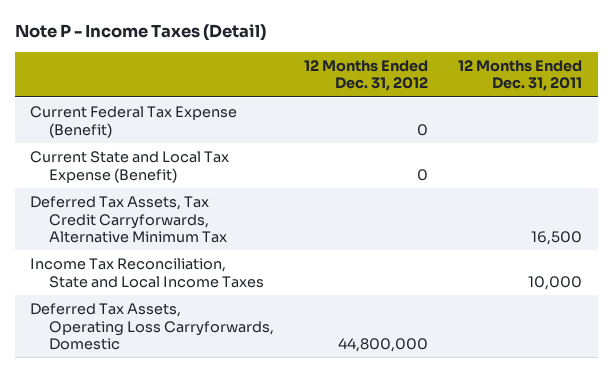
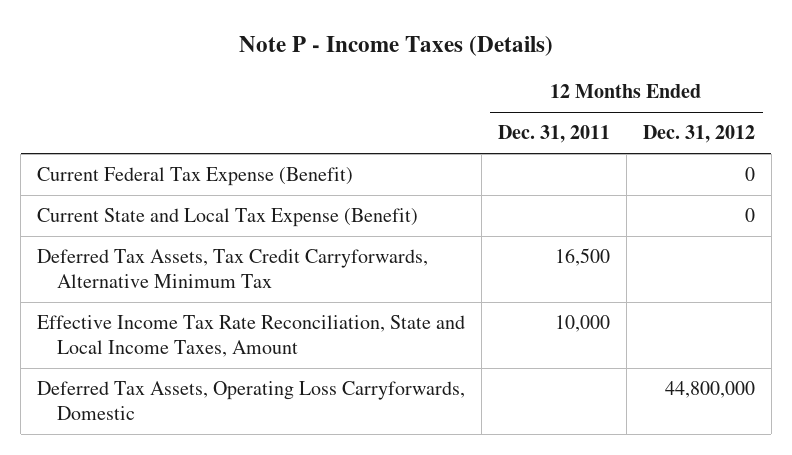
[14,24,266,42] Note P - Income Taxes (Detail) -> [238,35,553,56] Note P - Income Taxes (Details)
[29,258,264,288] Income Tax Reconciliation, State and Local Income Taxes -> [37,314,466,358] Effective Income Tax Rate Reconciliation, State and Local Income Taxes, Amount

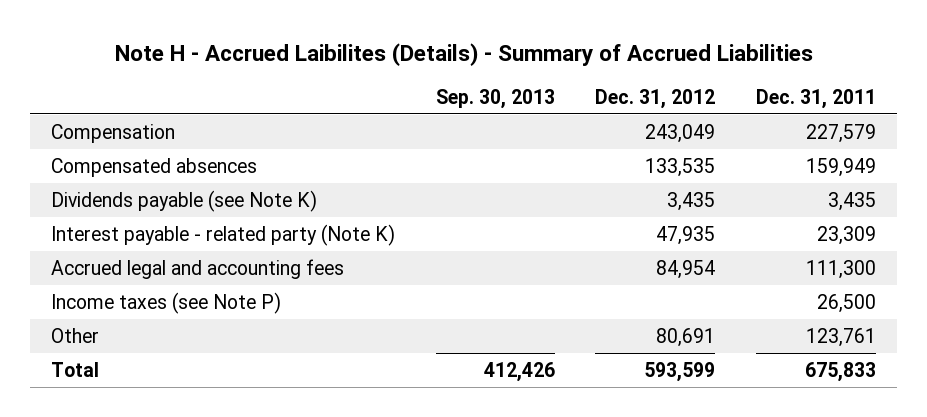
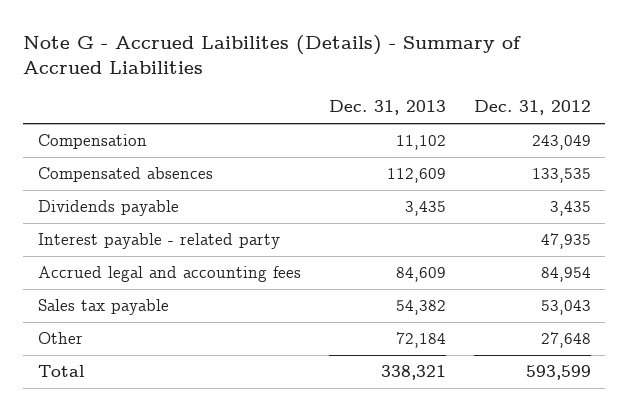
[114,42,813,66] Note H - Accrued Laibilites (Details) - Summary of Accrued Liabilities -> [23,34,522,75] Note G - Accrued Laibilites (Details) - Summary of Accrued Liabilities
[435,88,555,109] Sep. 30, 2013 -> none
[756,88,877,109] Dec. 31, 2011 -> none
none -> [328,100,446,116] Dec. 31, 2013
[50,189,317,212] Dividends payable (see Note K) -> [37,199,179,216] Dividends payable
[50,223,395,246] Interest payable - related party (Note K) -> [37,232,280,249] Interest payable - related party
[50,291,281,314] Income taxes (see Note P) -> none
none -> [37,298,169,315] Sales tax payable
[656,327,716,347] 80,691 -> [541,331,592,348] 27,648

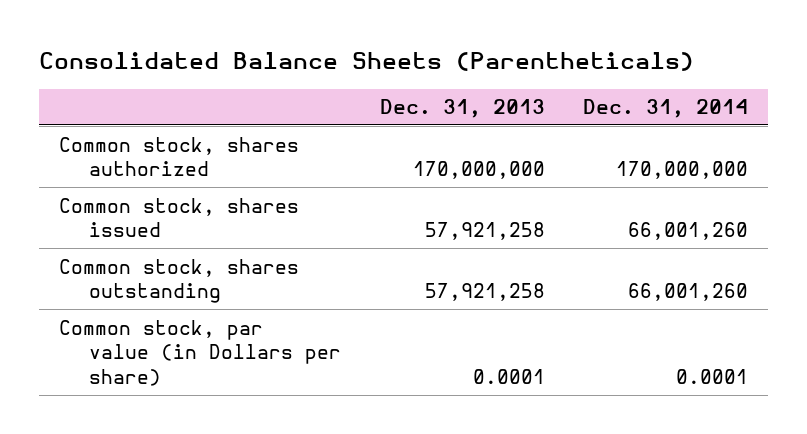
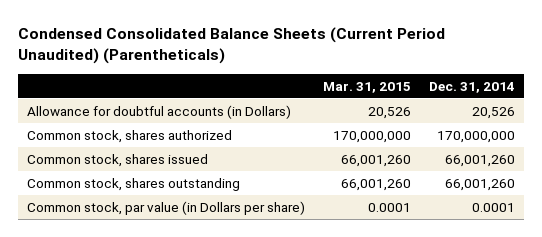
[39,52,695,72] Consolidated Balance Sheets (Parentheticals) -> [17,27,445,65] Condensed Consolidated Balance Sheets (Current Period Unaudited) (Parentheticals)
[379,99,545,119] Dec. 31, 2013 -> none
none -> [323,81,412,93] Mar. 31, 2015
none -> [27,104,292,119] Allowance for doubtful accounts (in Dollars)

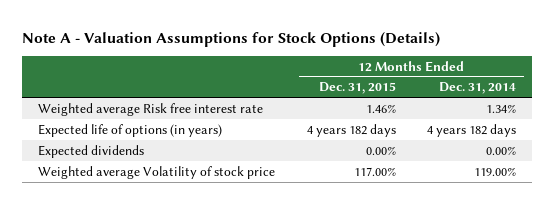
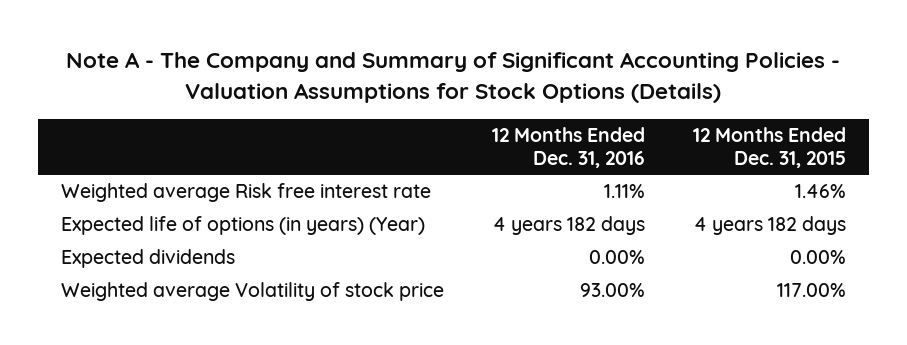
[21,31,440,47] Note A - Valuation Assumptions for Stock Options (Details) -> [66,52,841,103] Note A - The Company and Summary of Significant Accounting Policies - Valuation Assumptions for Stock Options (Details)
[439,82,517,95] Dec. 31, 2014 -> none
none -> [491,126,645,169] 12 Months Ended Dec. 31, 2016
[37,123,222,137] Expected life of options (in years) -> [61,216,426,236] Expected life of options (in years) (Year)

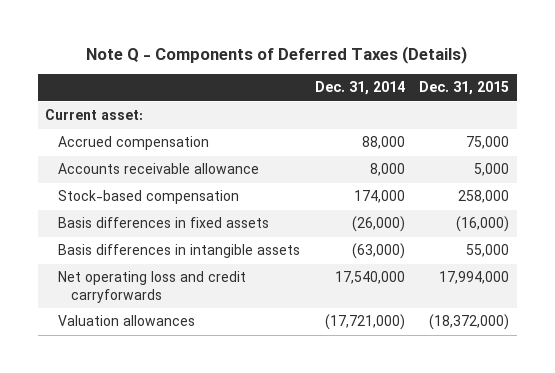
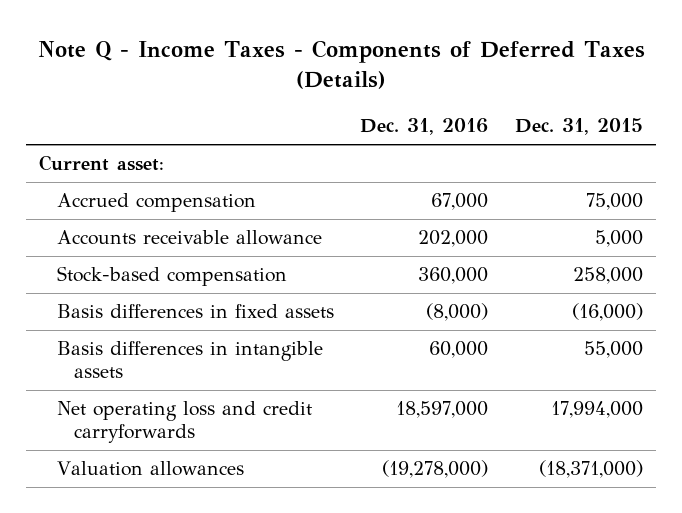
[86,45,468,64] Note Q - Components of Deferred Taxes (Details) -> [38,39,646,90] Note Q - Income Taxes - Components of Deferred Taxes (Details)
[314,81,405,96] Dec. 31, 2014 -> none
none -> [360,118,489,136] Dec. 31, 2016
[429,314,510,331] (18,372,000) -> [539,460,644,479] (18,371,000)

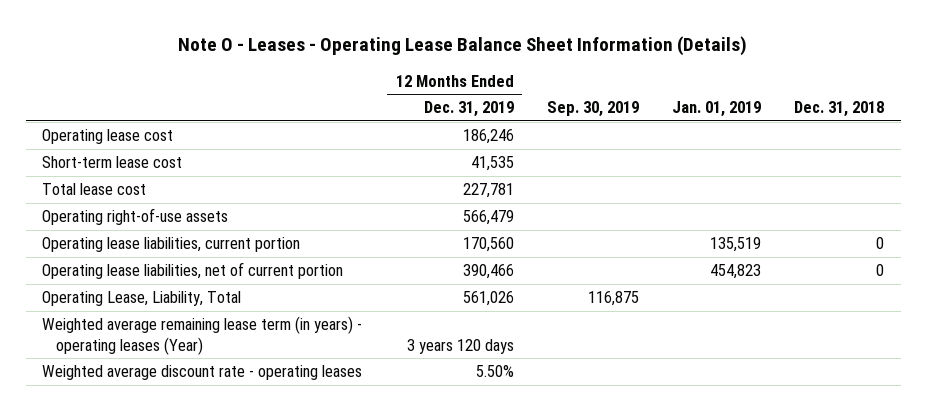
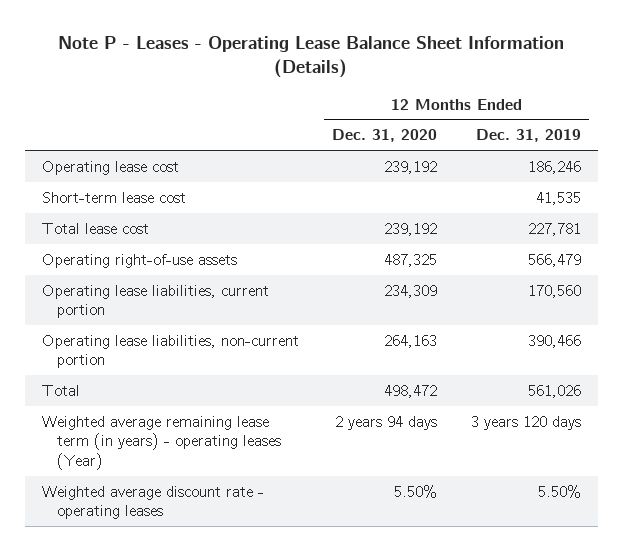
[178,36,748,57] Note O - Leases - Operating Lease Balance Sheet Information (Details) -> [58,36,565,79] Note P - Leases - Operating Lease Balance Sheet Information (Details)
[546,101,639,118] Sep. 30, 2019 -> none
[672,101,762,118] Jan. 01, 2019 -> none
[794,101,885,118] Dec. 31, 2018 -> none
none -> [332,129,438,143] Dec. 31, 2020
[42,262,344,280] Operating lease liabilities, net of current portion -> [41,334,299,369] Operating lease liabilities, non-current portion
[42,291,242,307] Operating Lease, Liability, Total -> [41,384,80,396] Total

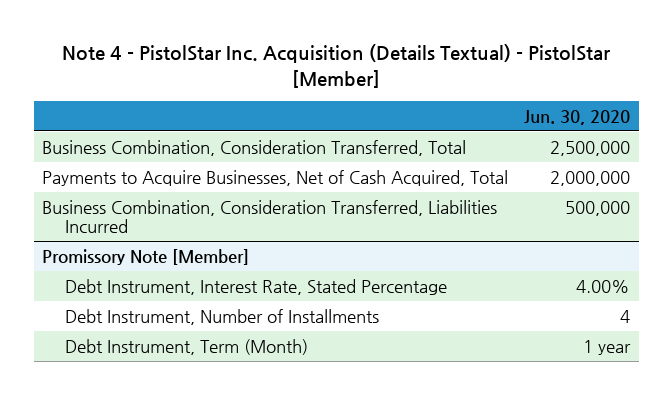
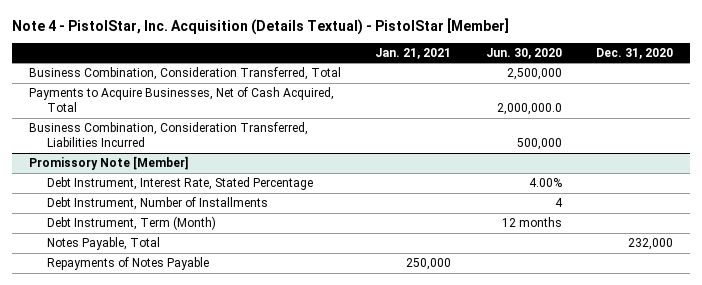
[62,44,611,88] Note 4 - PistolStar Inc. Acquisition (Details Textual) - PistolStar [Member] -> [11,17,509,35] Note 4 - PistolStar, Inc. Acquisition (Details Textual) - PistolStar [Member]
none -> [375,47,452,59] Jan. 21, 2021
none -> [595,47,673,59] Dec. 31, 2020
[550,170,631,186] 2,000,000 -> [496,103,562,116] 2,000,000.0
[583,339,632,355] 1 year -> [501,217,562,228] 12 months
none -> [47,237,161,251] Notes Payable, Total
none -> [47,257,210,271] Repayments of Notes Payable

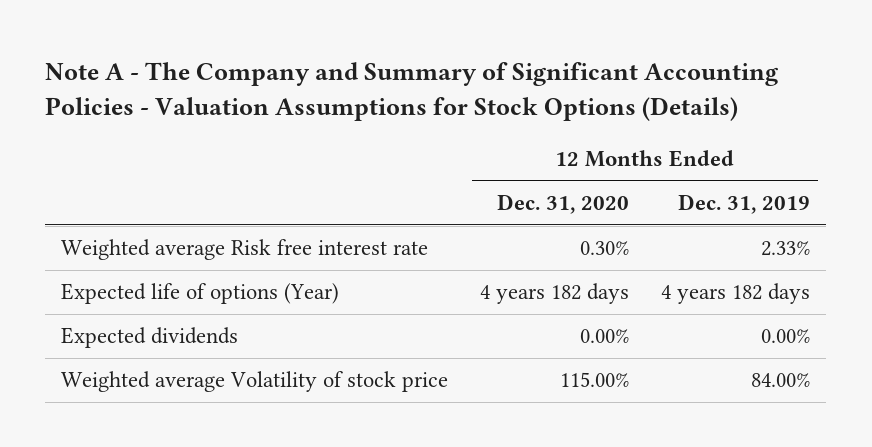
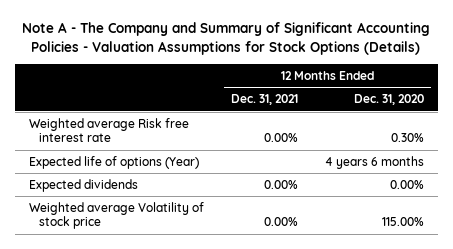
[678,194,811,215] Dec. 31, 2019 -> none
none -> [230,94,298,106] Dec. 31, 2021
[480,283,630,305] 4 years 182 days -> [325,155,425,169] 4 years 6 months

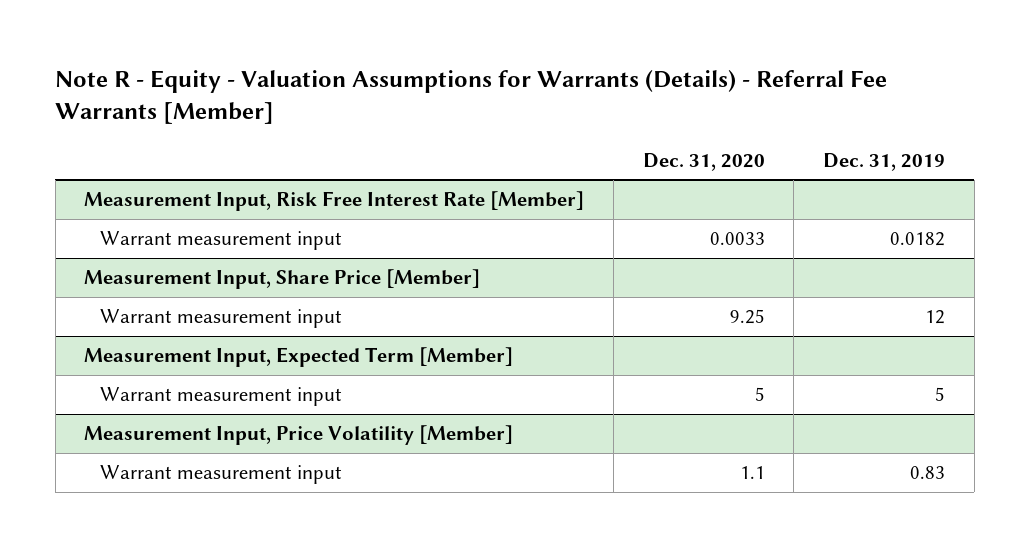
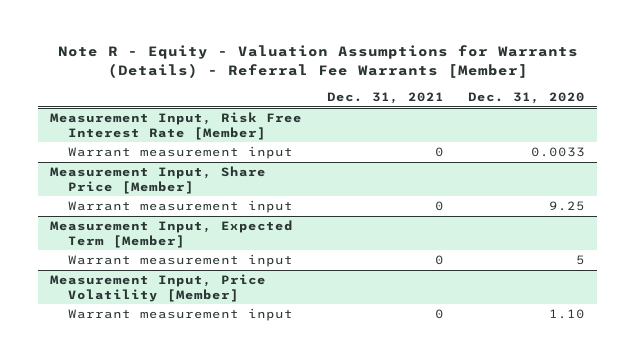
[822,152,945,171] Dec. 31, 2019 -> none
none -> [326,91,444,104] Dec. 31, 2021
[739,466,765,480] 1.1 -> [549,309,586,320] 1.10

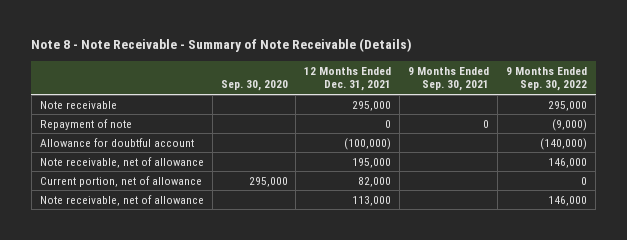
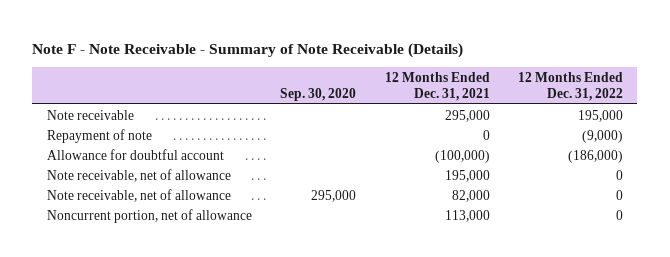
[31,38,413,53] Note 8 - Note Receivable - Summary of Note Receivable (Details) -> [32,42,464,58] Note F - Note Receivable - Summary of Note Receivable (Details)
[408,66,490,92] 9 Months Ended Sep. 30, 2021 -> none
[506,66,588,92] 9 Months Ended Sep. 30, 2022 -> none
none -> [518,71,624,101] 12 Months Ended Dec. 31, 2022
[39,175,202,187] Current portion, net of allowance -> [46,188,231,202] Note receivable, net of allowance
[39,194,204,206] Note receivable, net of allowance -> [46,208,252,223] Noncurrent portion, net of allowance

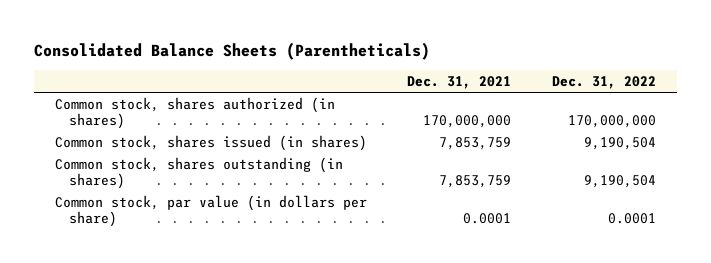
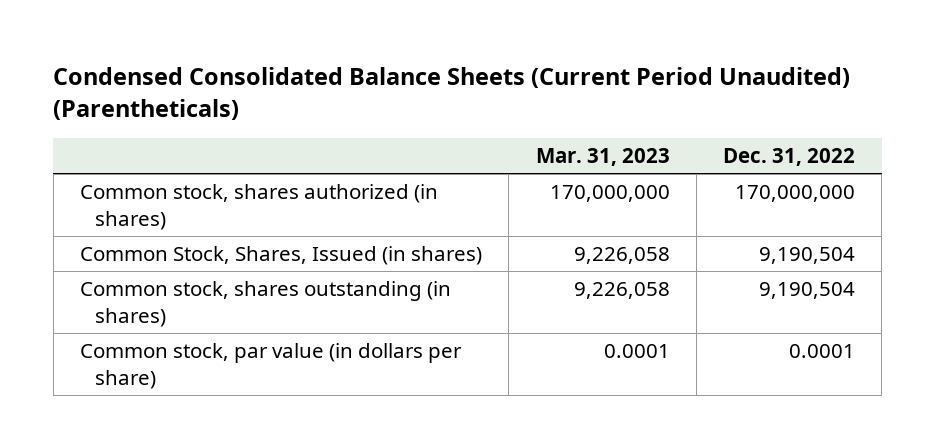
[34,41,431,60] Consolidated Balance Sheets (Parentheticals) -> [53,67,851,121] Condensed Consolidated Balance Sheets (Current Period Unaudited) (Parentheticals)
[407,75,512,89] Dec. 31, 2021 -> none
none -> [535,148,670,167] Mar. 31, 2023
[54,135,367,152] Common stock, shares issued (in shares) -> [80,246,483,266] Common Stock, Shares, Issued (in shares)

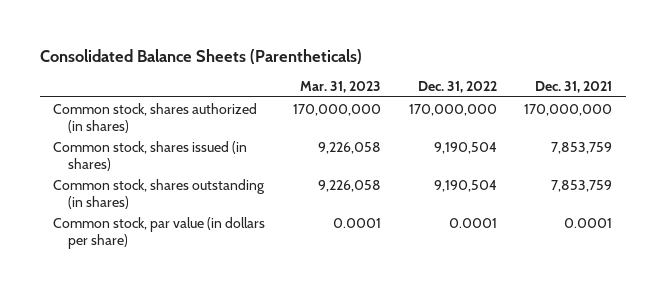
[53,67,851,121] Condensed Consolidated Balance Sheets (Current Period Unaudited) (Parentheticals) -> [39,48,362,64] Consolidated Balance Sheets (Parentheticals)
none -> [535,81,613,94] Dec. 31, 2021
[80,246,483,266] Common Stock, Shares, Issued (in shares) -> [53,140,248,171] Common stock, shares issued (in shares)

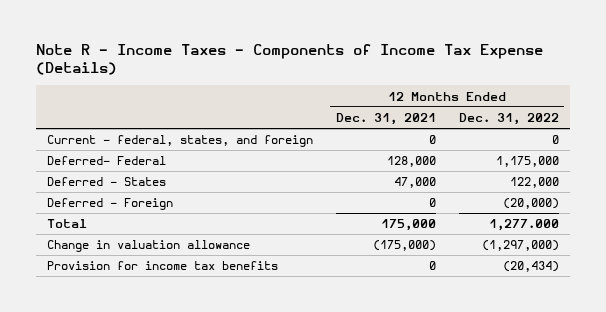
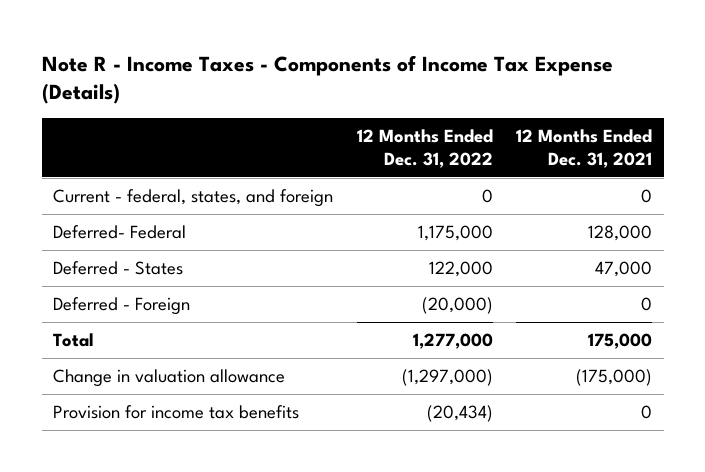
[488,219,559,232] 1,277.000 -> [412,332,493,349] 1,277,000

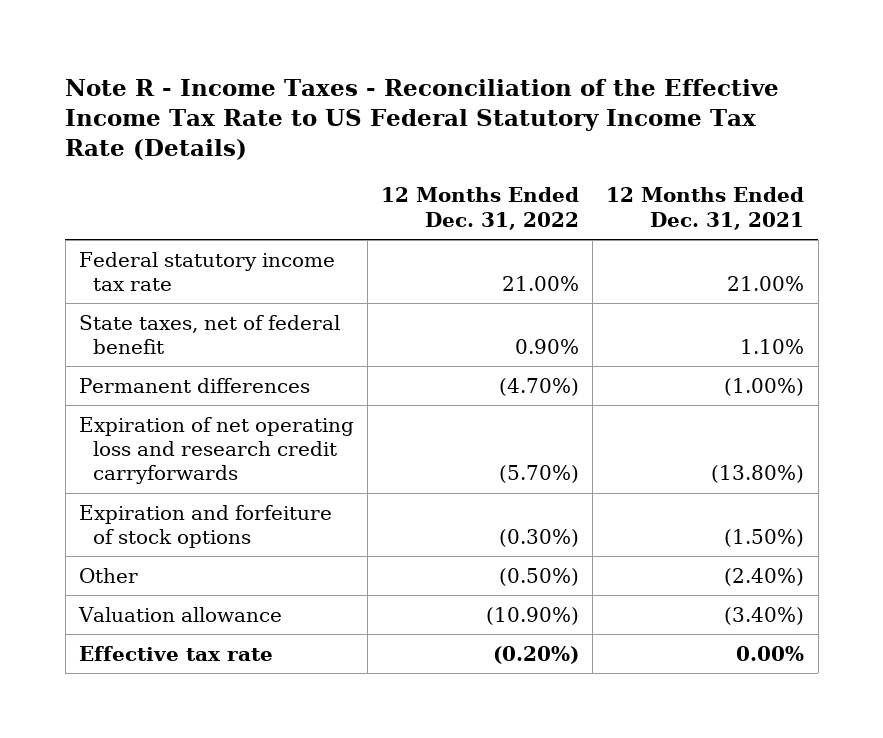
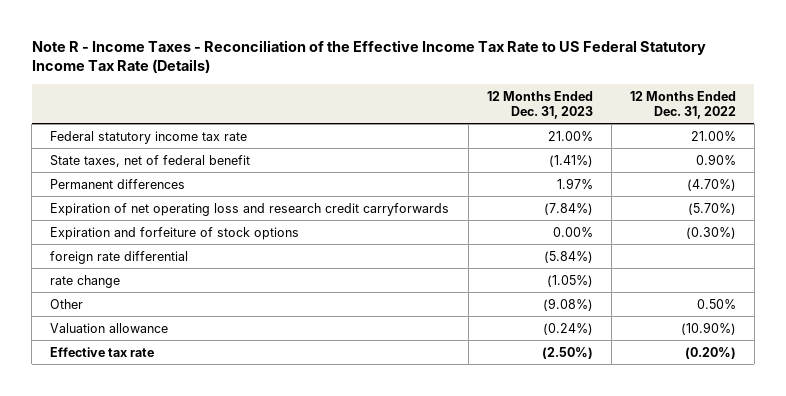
[606,187,805,230] 12 Months Ended Dec. 31, 2021 -> none
none -> [486,90,593,119] 12 Months Ended Dec. 31, 2023
none -> [50,250,189,264] foreign rate differential
none -> [50,274,121,288] rate change
[499,567,580,586] (0.50%) -> [696,298,736,309] 0.50%

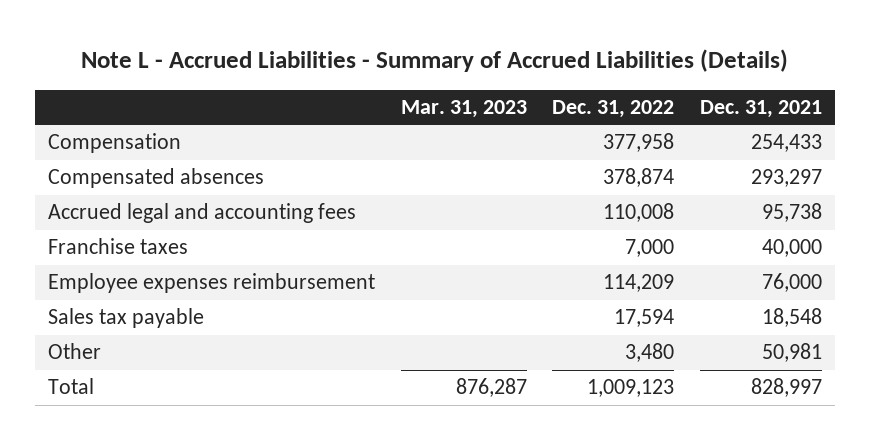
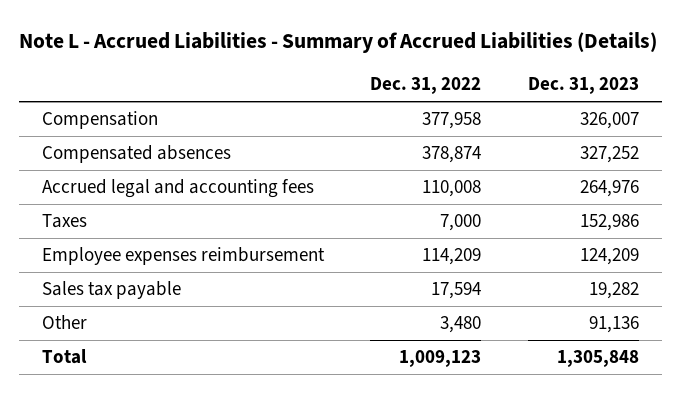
[400,100,527,119] Mar. 31, 2023 -> none
[699,100,822,119] Dec. 31, 2021 -> none
none -> [527,77,639,95] Dec. 31, 2023
[48,238,189,255] Franchise taxes -> [41,214,87,229] Taxes

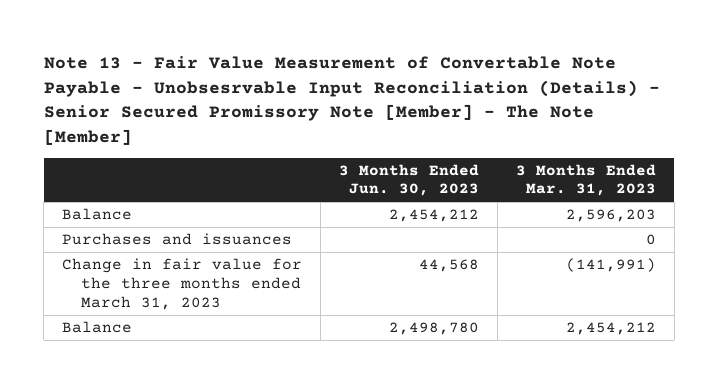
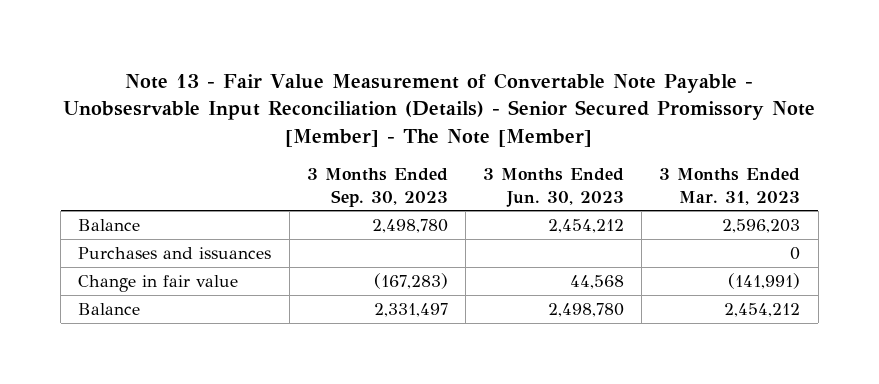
none -> [306,168,448,207] 3 Months Ended Sep. 30, 2023
[62,258,303,310] Change in fair value for the three months ended March 31, 2023 -> [78,274,239,292] Change in fair value

